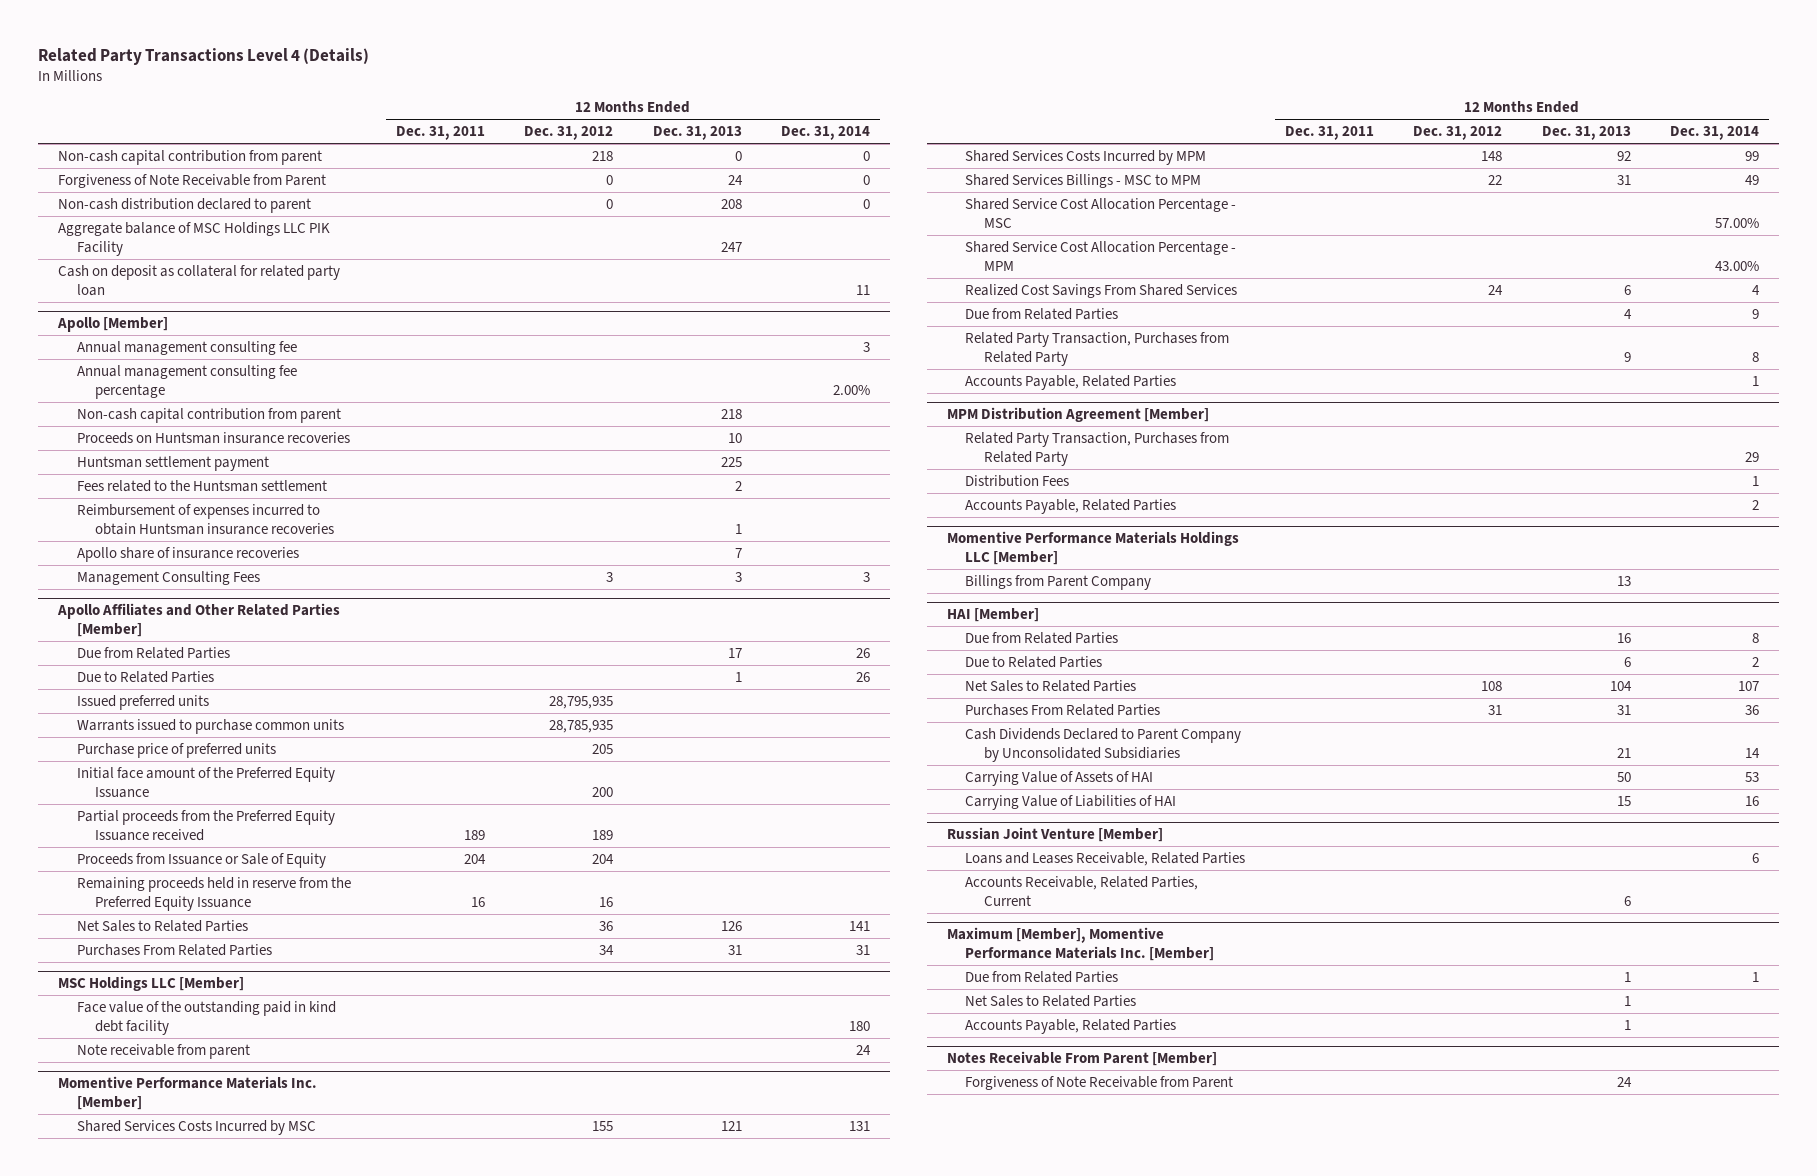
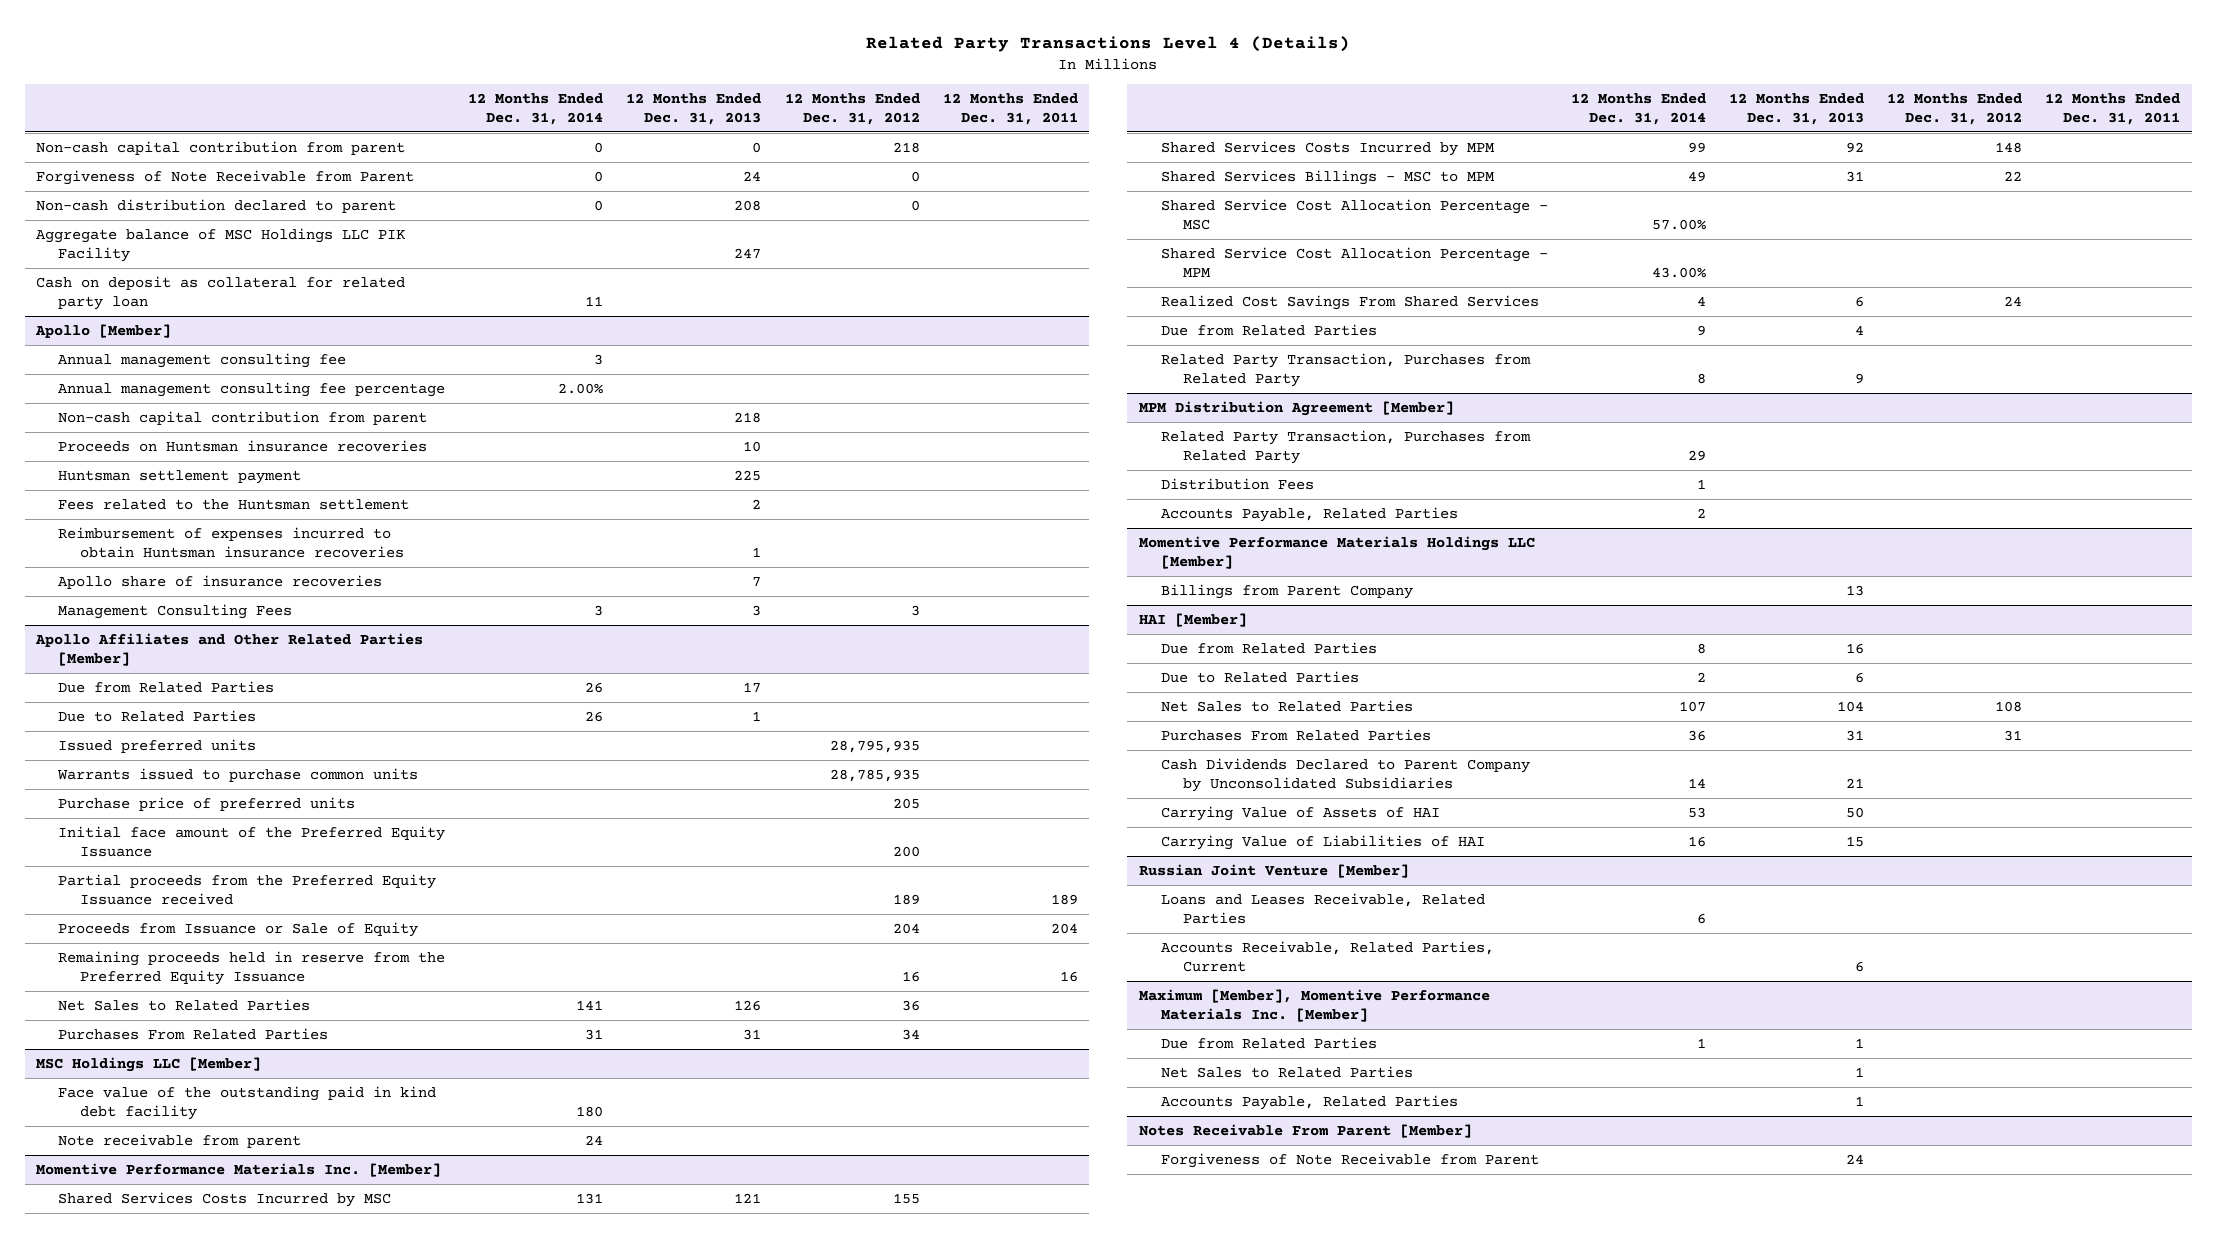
[965,374,1177,390] Accounts Payable, Related Parties -> none

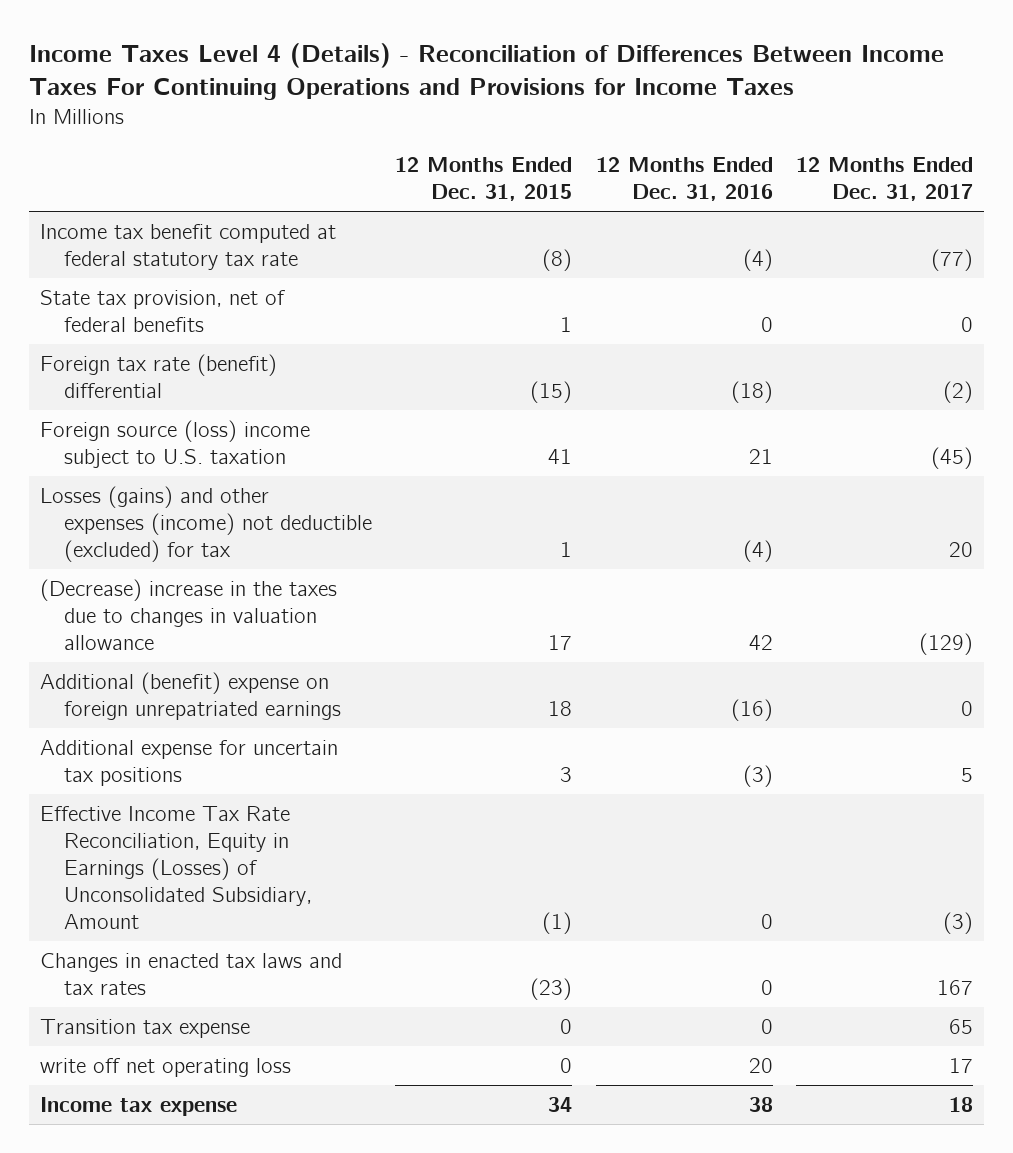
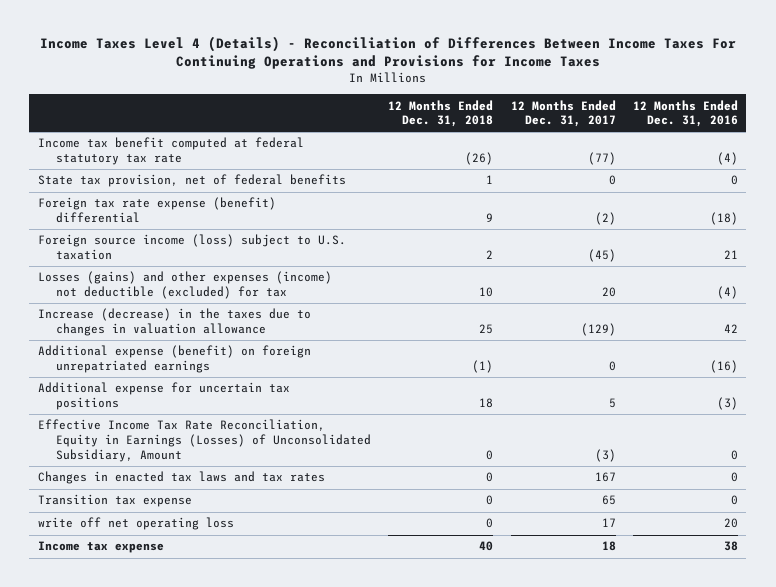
[395,157,573,202] 12 Months Ended Dec. 31, 2015 -> none
none -> [388,99,494,128] 12 Months Ended Dec. 31, 2018
[40,354,278,399] Foreign tax rate (benefit) differential -> [37,197,276,224] Foreign tax rate expense (benefit) differential
[40,420,311,469] Foreign source (loss) income subject to U.S. taxation -> [37,234,346,261] Foreign source income (loss) subject to U.S. taxation
[40,579,338,651] (Decrease) increase in the taxes due to changes in valuation allowance -> [37,308,311,337] Increase (decrease) in the taxes due to changes in valuation allowance
[40,672,342,721] Additional (benefit) expense on foreign unrepatriated earnings -> [37,345,311,374] Additional expense (benefit) on foreign unrepatriated earnings

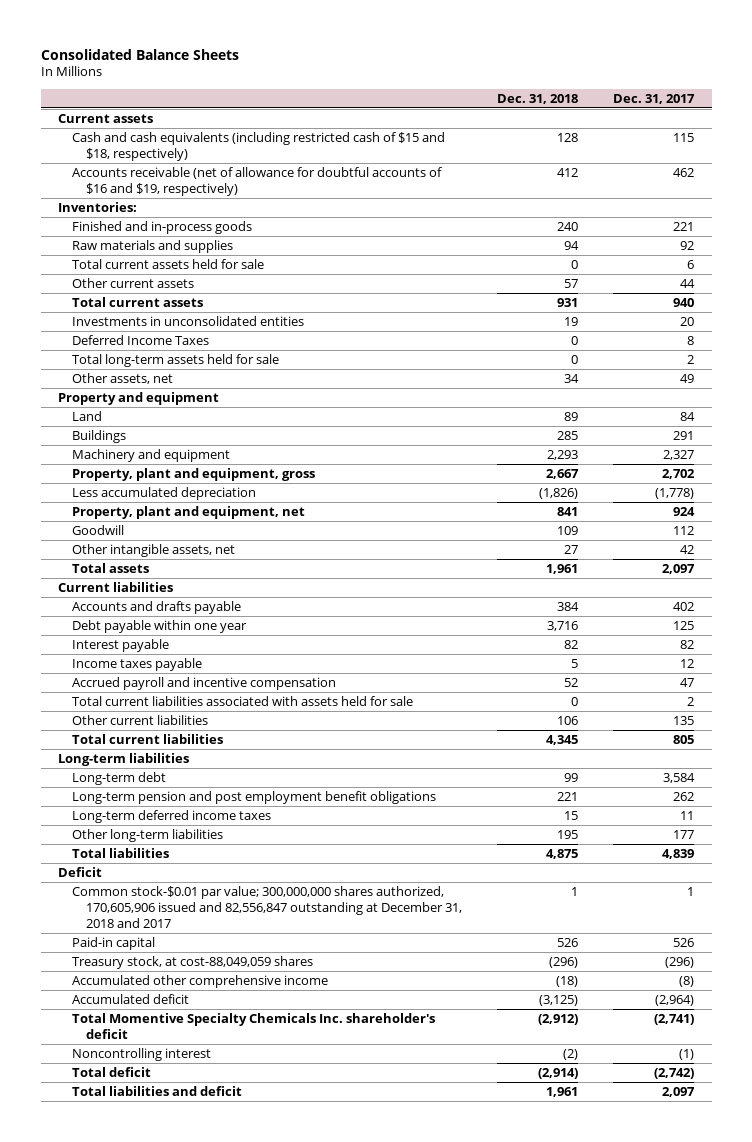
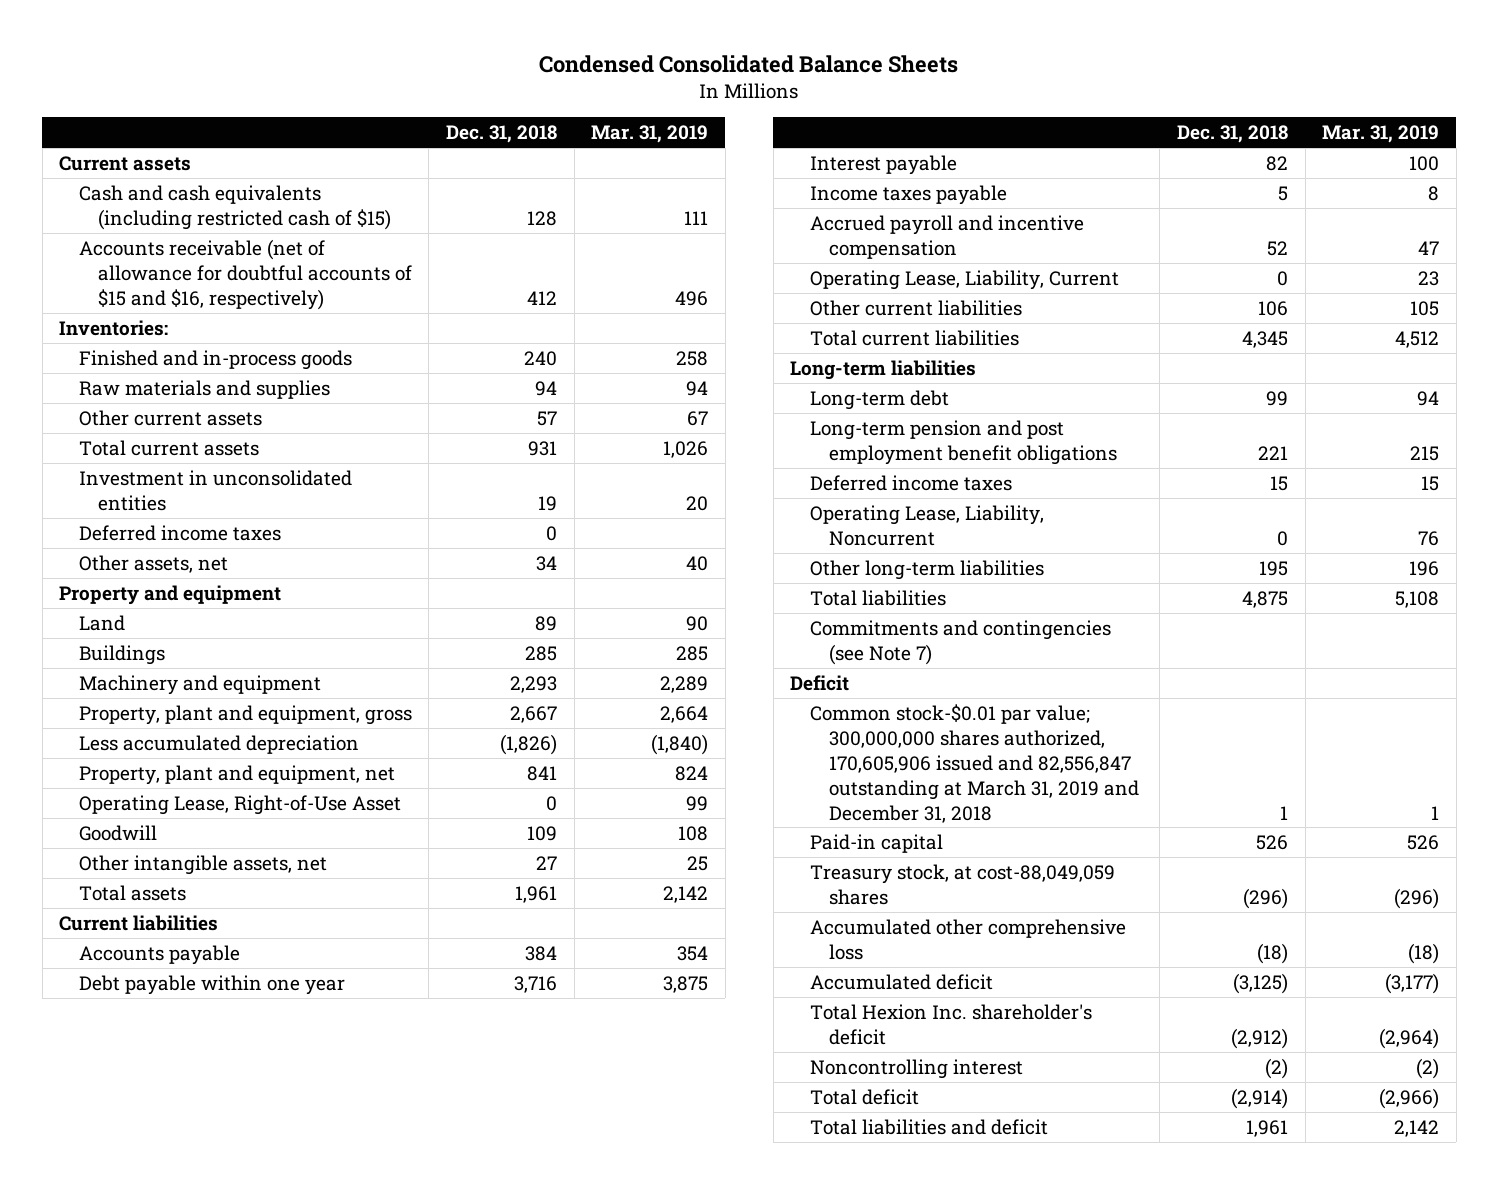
[40,48,239,60] Consolidated Balance Sheets -> [539,55,959,74] Condensed Consolidated Balance Sheets
[613,93,696,104] Dec. 31, 2017 -> none
none -> [591,125,709,144] Mar. 31, 2019
[71,131,445,161] Cash and cash equivalents (including restricted cash of $15 and $18, respectively) -> [78,184,391,230] Cash and cash equivalents (including restricted cash of $15)
[71,166,442,196] Accounts receivable (net of allowance for doubtful accounts of $16 and $19, respectively) -> [78,238,412,310] Accounts receivable (net of allowance for doubtful accounts of $15 and $16, respectively)
[71,258,264,269] Total current assets held for sale -> none
[71,353,279,367] Total long-term assets held for sale -> none
[71,315,304,326] Investments in unconsolidated entities -> [78,469,352,511] Investment in unconsolidated entities
[71,334,209,345] Deferred Income Taxes -> [78,524,281,541] Deferred income taxes
none -> [78,794,401,815] Operating Lease, Right-of-Use Asset
[71,600,241,614] Accounts and drafts payable -> [78,944,240,965] Accounts payable
[71,695,413,706] Total current liabilities associated with assets held for sale -> none
none -> [809,269,1119,290] Operating Lease, Liability, Current
[71,809,271,823] Long-term deferred income taxes -> [809,474,1012,491] Deferred income taxes
none -> [809,504,1044,546] Operating Lease, Liability, Noncurrent
none -> [809,619,1111,665] Commitments and contingencies (see Note 7)
[71,885,462,928] Common stock-$0.01 par value; 300,000,000 shares authorized, 170,605,906 issued and 82,556,847 outstanding at December 31, 2018 and 2017 -> [809,703,1139,823] Common stock-$0.01 par value; 300,000,000 shares authorized, 170,605,906 issued and 82,556,847 outstanding at March 31, 2019 and December 31, 2018
[71,974,328,988] Accumulated other comprehensive income -> [809,918,1126,960] Accumulated other comprehensive loss
[71,1012,435,1039] Total Momentive Specialty Chemicals Inc. shareholder's deficit -> [809,1003,1092,1045] Total Hexion Inc. shareholder's deficit

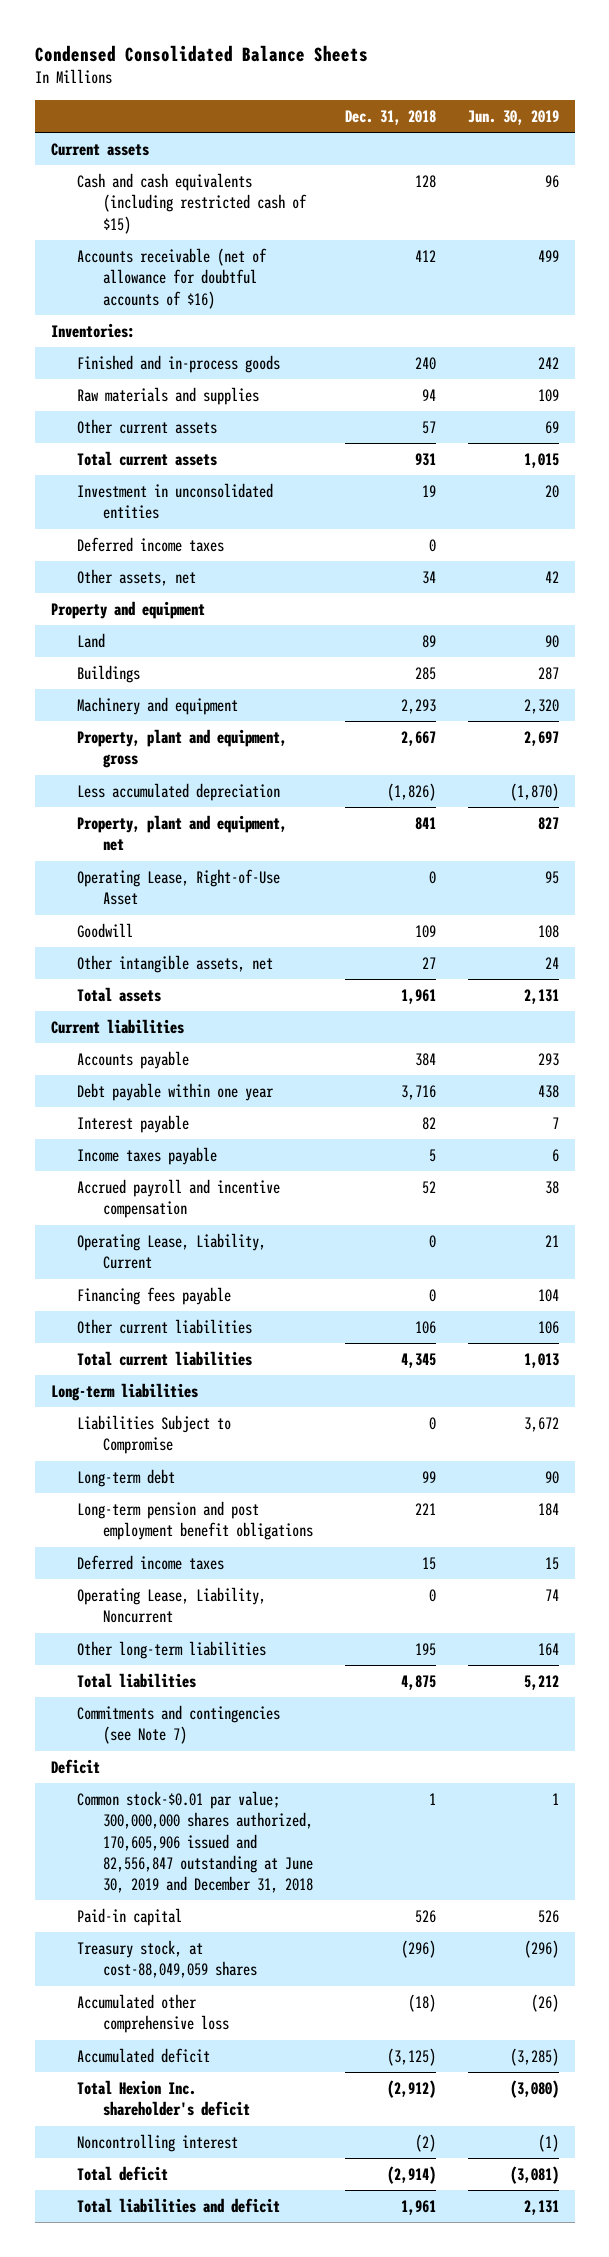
[591,125,709,144] Mar. 31, 2019 -> none
none -> [467,109,559,125] Jun. 30, 2019
[78,238,412,310] Accounts receivable (net of allowance for doubtful accounts of $15 and $16, respectively) -> [76,248,267,309] Accounts receivable (net of allowance for doubtful accounts of $16)
none -> [76,1287,231,1306] Financing fees payable
none -> [76,1415,231,1455] Liabilities Subject to Compromise
[809,703,1139,823] Common stock-$0.01 par value; 300,000,000 shares authorized, 170,605,906 issued and 82,556,847 outstanding at March 31, 2019 and December 31, 2018 -> [76,1791,313,1894] Common stock-$0.01 par value; 300,000,000 shares authorized, 170,605,906 issued and 82,556,847 outstanding at June 30, 2019 and December 31, 2018

